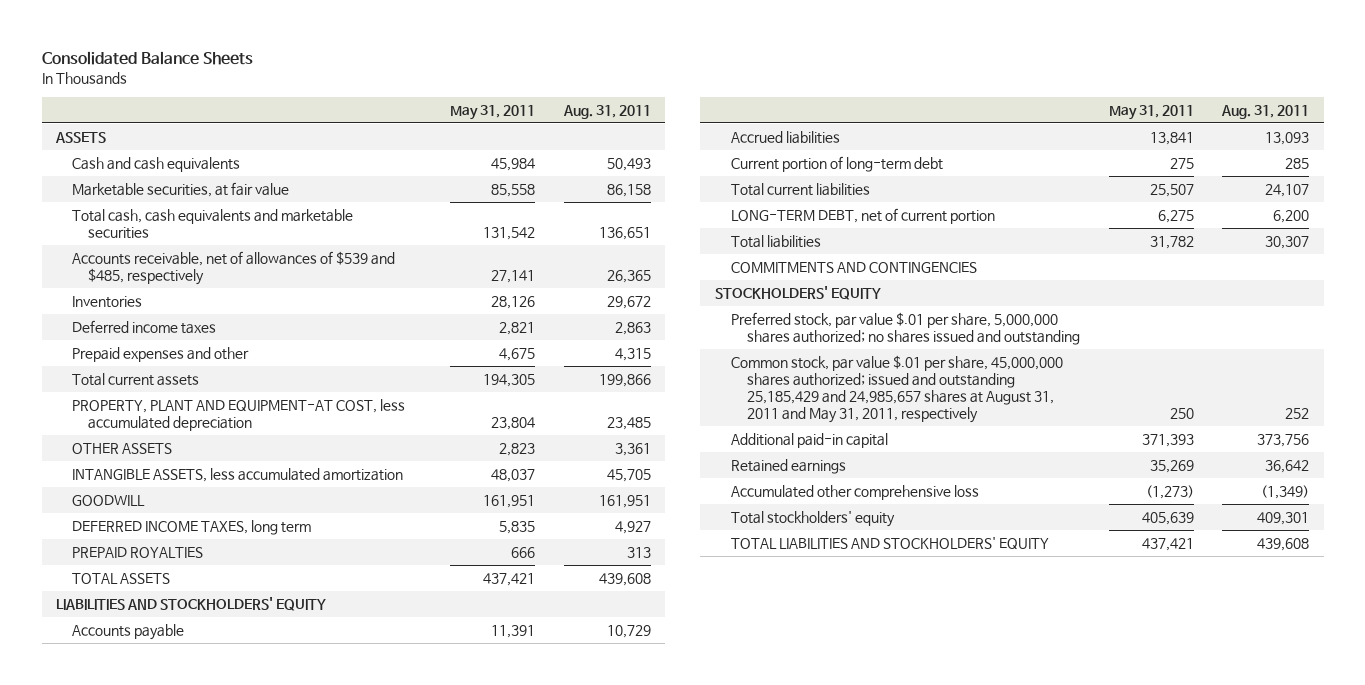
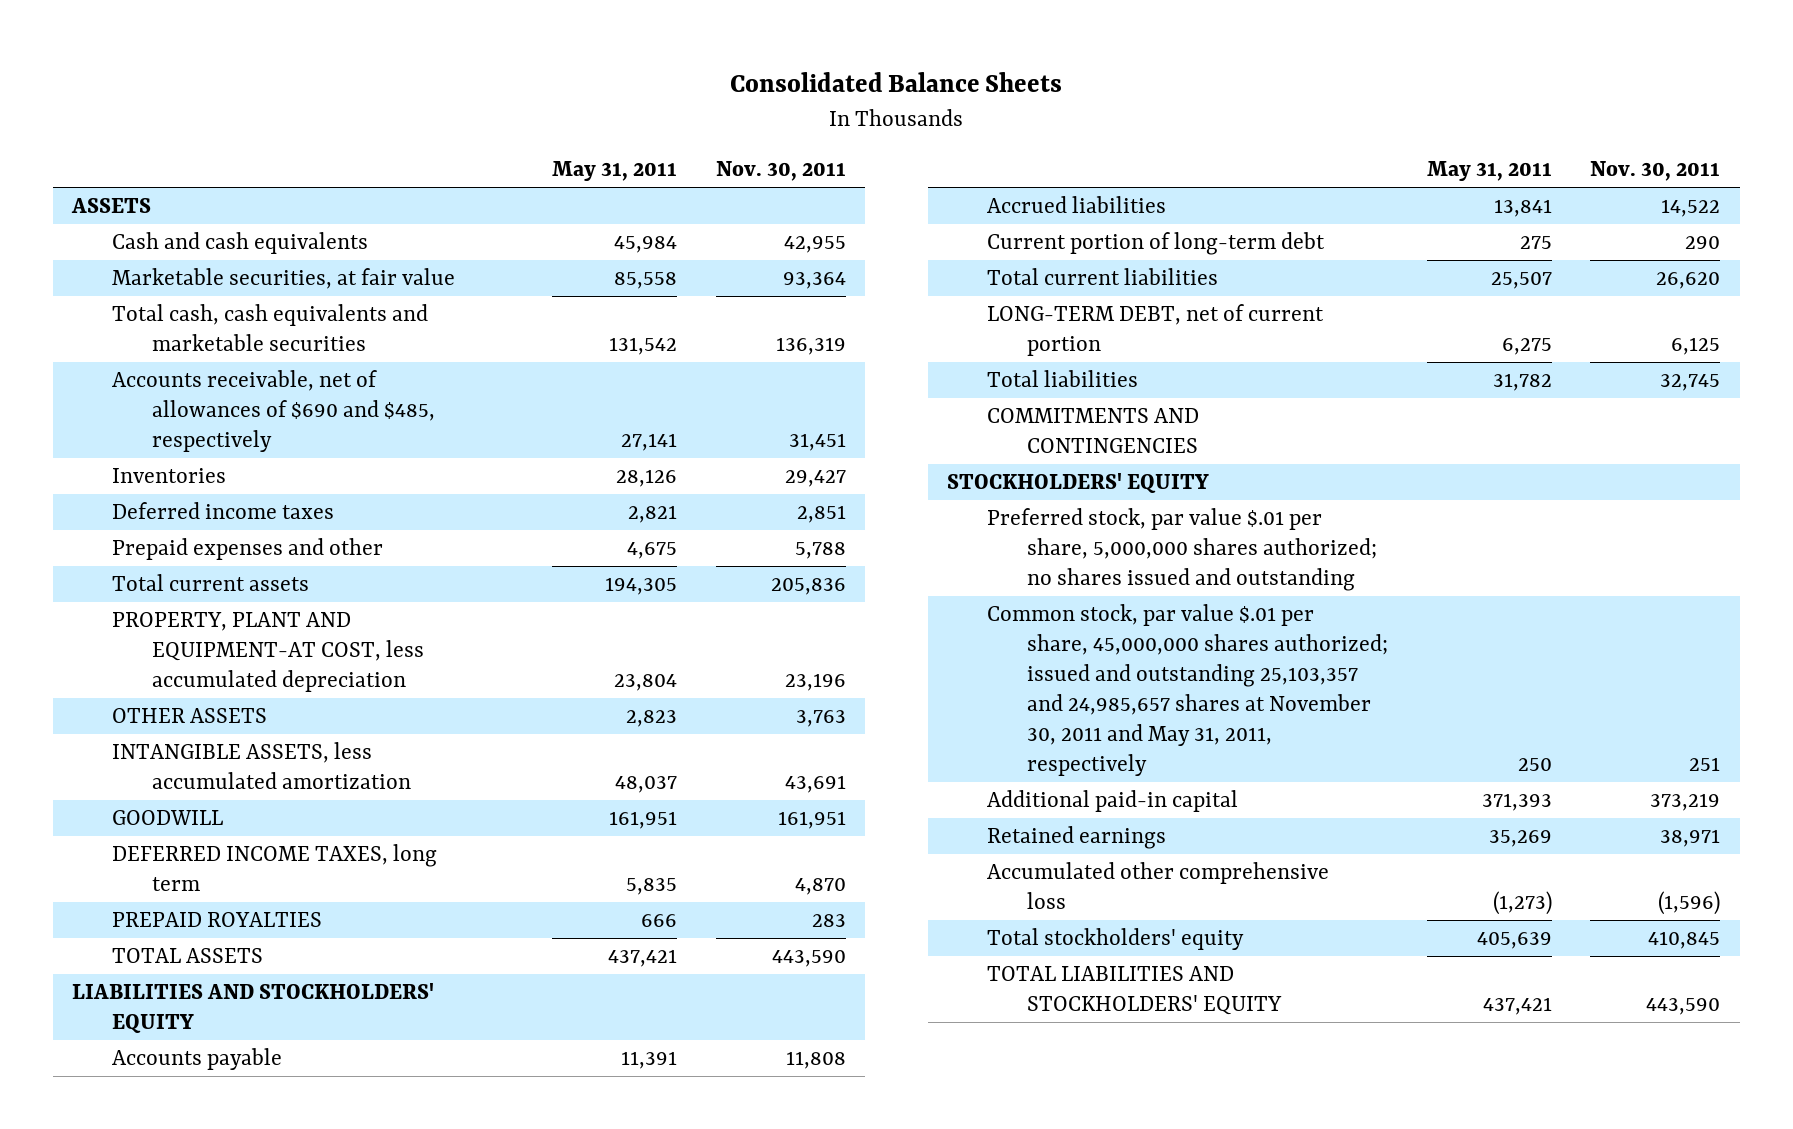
[562,104,651,119] Aug. 31, 2011 -> none
none -> [715,161,846,182] Nov. 30, 2011
[72,250,396,285] Accounts receivable, net of allowances of $539 and $485, respectively -> [112,370,436,453] Accounts receivable, net of allowances of $690 and $485, respectively
[730,354,1063,423] Common stock, par value $.01 per share, 45,000,000 shares authorized; issued and outstanding 25,185,429 and 24,985,657 shares at August 31, 2011 and May 31, 2011, respectively -> [987,604,1388,777] Common stock, par value $.01 per share, 45,000,000 shares authorized; issued and outstanding 25,103,357 and 24,985,657 shares at November 30, 2011 and May 31, 2011, respectively

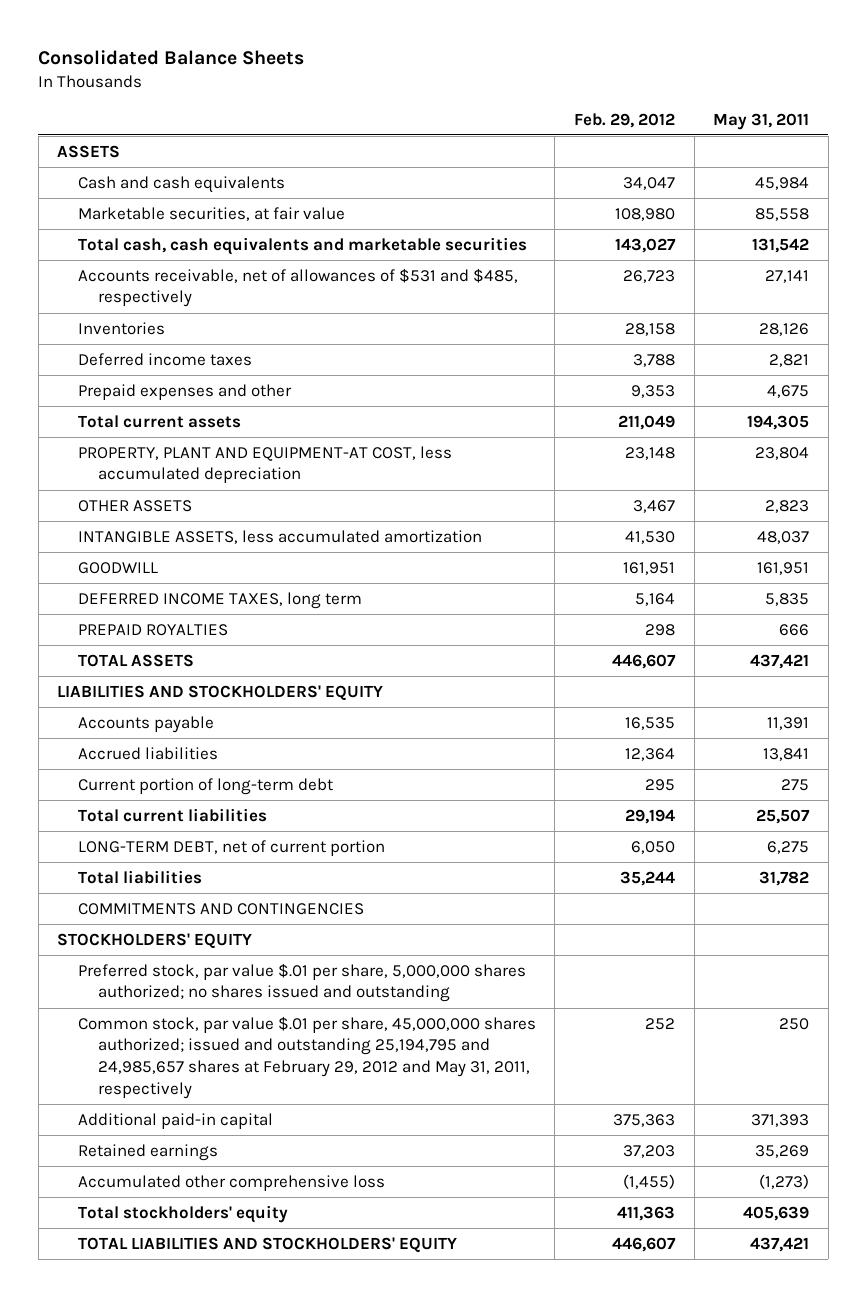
[715,161,846,182] Nov. 30, 2011 -> none
none -> [573,112,675,128] Feb. 29, 2012
[112,370,436,453] Accounts receivable, net of allowances of $690 and $485, respectively -> [77,267,518,308] Accounts receivable, net of allowances of $531 and $485, respectively
[987,604,1388,777] Common stock, par value $.01 per share, 45,000,000 shares authorized; issued and outstanding 25,103,357 and 24,985,657 shares at November 30, 2011 and May 31, 2011, respectively -> [77,1015,536,1099] Common stock, par value $.01 per share, 45,000,000 shares authorized; issued and outstanding 25,194,795 and 24,985,657 shares at February 29, 2012 and May 31, 2011, respectively

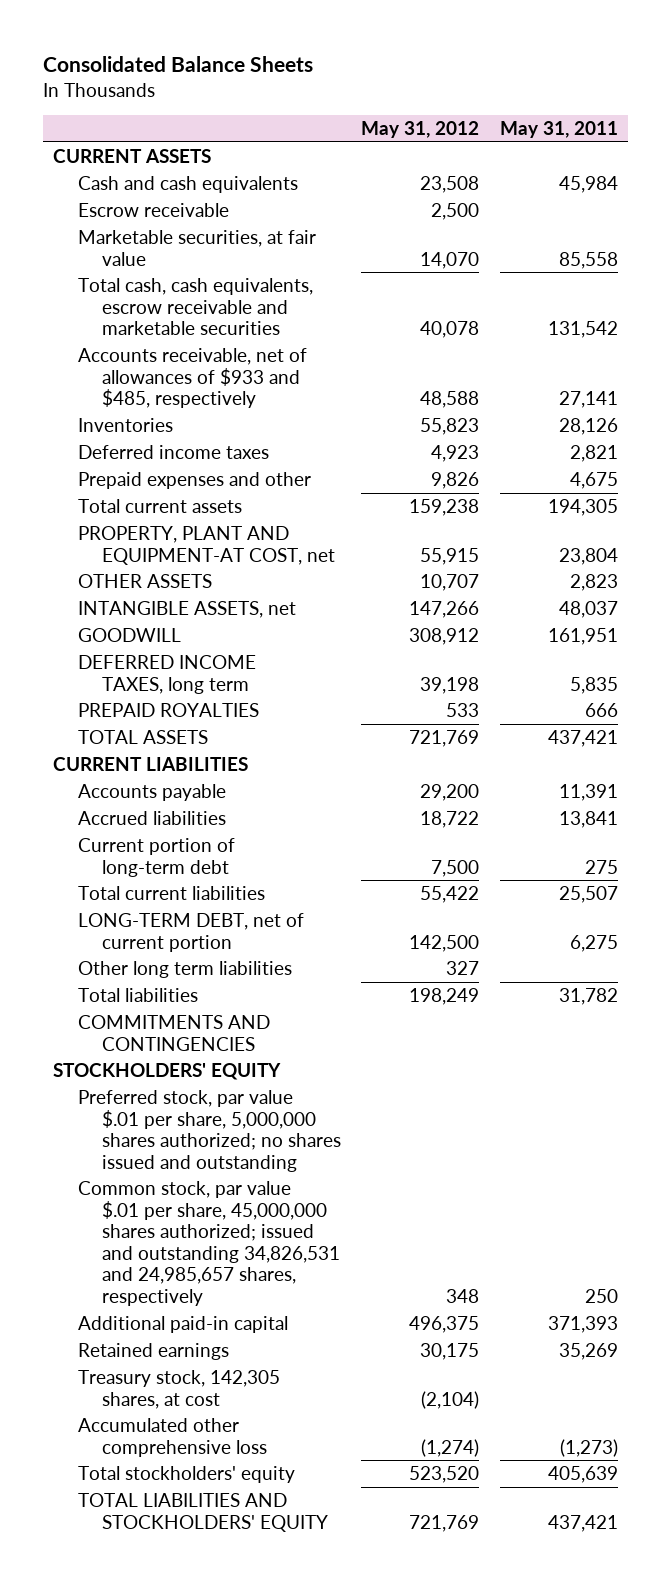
[573,112,675,128] Feb. 29, 2012 -> none
none -> [361,121,480,139] May 31, 2012
[57,144,121,158] ASSETS -> [53,148,212,163] CURRENT ASSETS
none -> [77,202,229,217] Escrow receivable
[77,236,527,255] Total cash, cash equivalents and marketable securities -> [77,277,313,336] Total cash, cash equivalents, escrow receivable and marketable securities
[77,267,518,308] Accounts receivable, net of allowances of $531 and $485, respectively -> [77,347,307,409] Accounts receivable, net of allowances of $933 and $485, respectively
[77,445,452,484] PROPERTY, PLANT AND EQUIPMENT-AT COST, less accumulated depreciation -> [77,525,335,565] PROPERTY, PLANT AND EQUIPMENT-AT COST, net
[77,529,482,544] INTANGIBLE ASSETS, less accumulated amortization -> [77,600,296,618] INTANGIBLE ASSETS, net
[57,684,384,701] LIABILITIES AND STOCKHOLDERS' EQUITY -> none
none -> [53,756,249,771] CURRENT LIABILITIES
none -> [77,960,292,978] Other long term liabilities
[77,1015,536,1099] Common stock, par value $.01 per share, 45,000,000 shares authorized; issued and outstanding 25,194,795 and 24,985,657 shares at February 29, 2012 and May 31, 2011, respectively -> [77,1180,340,1306] Common stock, par value $.01 per share, 45,000,000 shares authorized; issued and outstanding 34,826,531 and 24,985,657 shares, respectively
none -> [77,1369,280,1409] Treasury stock, 142,305 shares, at cost

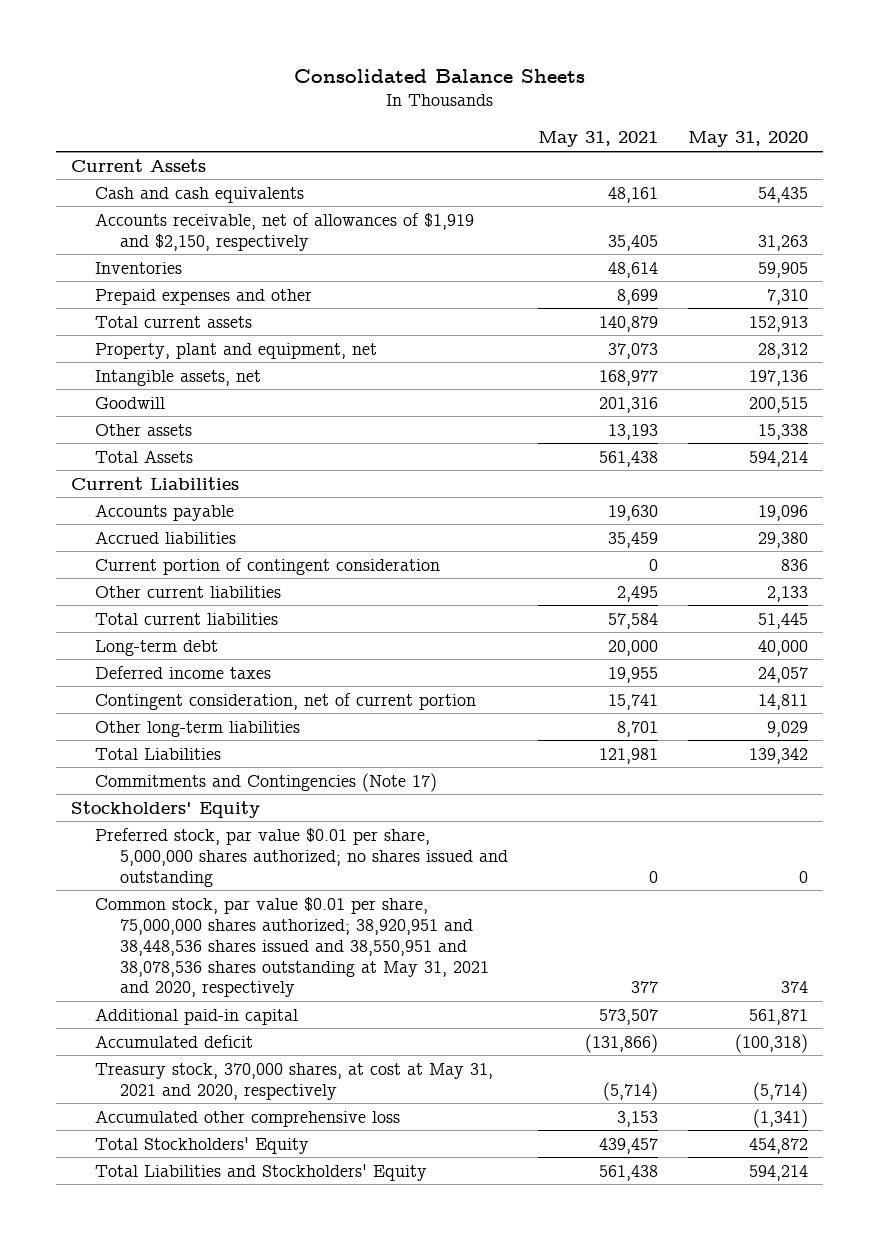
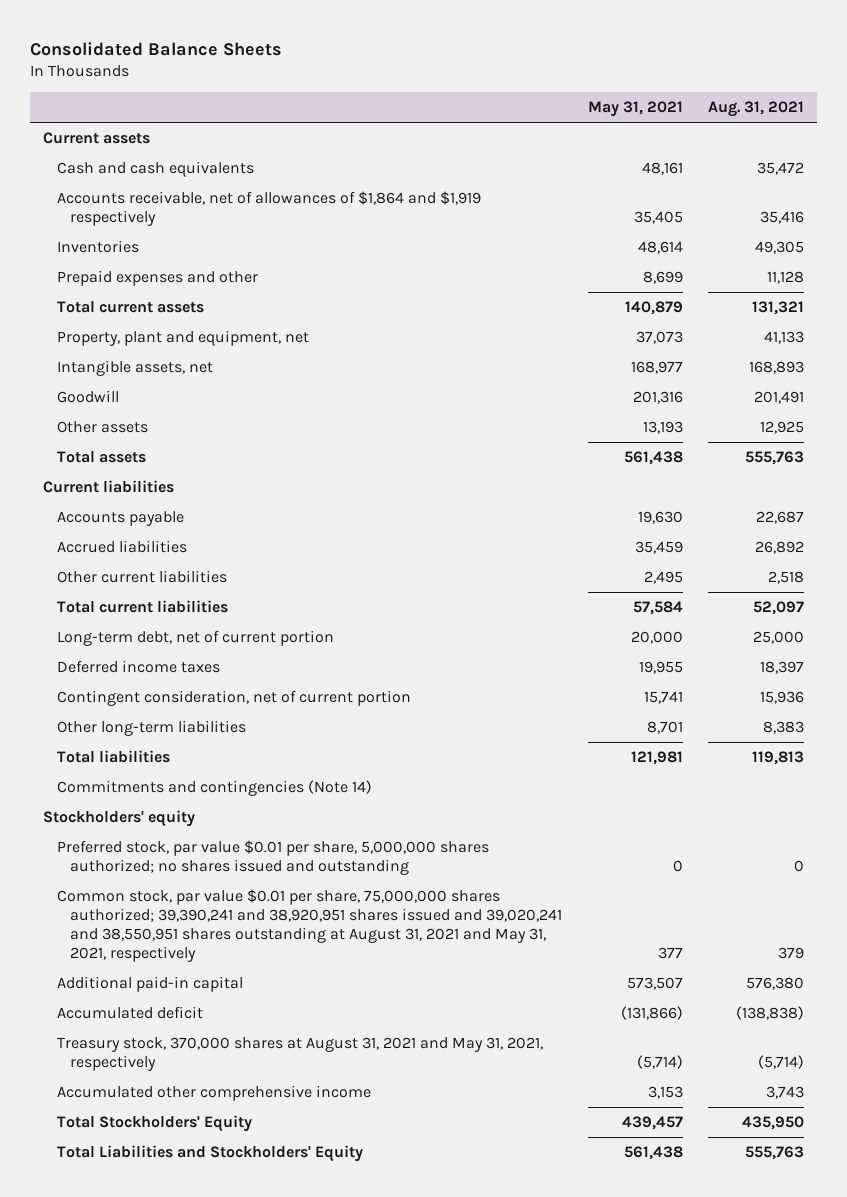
[688,131,809,148] May 31, 2020 -> none
none -> [708,101,805,118] Aug. 31, 2021
[71,158,207,172] Current Assets -> [43,132,151,145] Current assets
[95,212,475,251] Accounts receivable, net of allowances of $1,919 and $2,150, respectively -> [56,191,481,227] Accounts receivable, net of allowances of $1,864 and $1,919 respectively
[95,449,194,463] Total Assets -> [56,451,146,464] Total assets
[71,476,240,490] Current Liabilities -> [43,480,175,494] Current liabilities
[95,557,441,575] Current portion of contingent consideration -> none
[95,639,219,656] Long-term debt -> none
none -> [56,630,334,647] Long-term debt, net of current portion
[95,747,222,760] Total Liabilities -> [56,750,170,764] Total liabilities
[95,772,438,792] Commitments and Contingencies (Note 17) -> [56,780,372,797] Commitments and contingencies (Note 14)
[71,800,261,818] Stockholders' Equity -> [43,810,196,828] Stockholders' equity
[95,896,489,998] Common stock, par value $0.01 per share, 75,000,000 shares authorized; 38,920,951 and 38,448,536 shares issued and 38,550,951 and 38,078,536 shares outstanding at May 31, 2021 and 2020, respectively -> [56,889,563,963] Common stock, par value $0.01 per share, 75,000,000 shares authorized; 39,390,241 and 38,920,951 shares issued and 39,020,241 and 38,550,951 shares outstanding at August 31, 2021 and May 31, 2021, respectively
[95,1062,494,1100] Treasury stock, 370,000 shares, at cost at May 31, 2021 and 2020, respectively -> [56,1037,543,1072] Treasury stock, 370,000 shares at August 31, 2021 and May 31, 2021, respectively
[95,1109,401,1127] Accumulated other comprehensive loss -> [56,1085,371,1102] Accumulated other comprehensive income

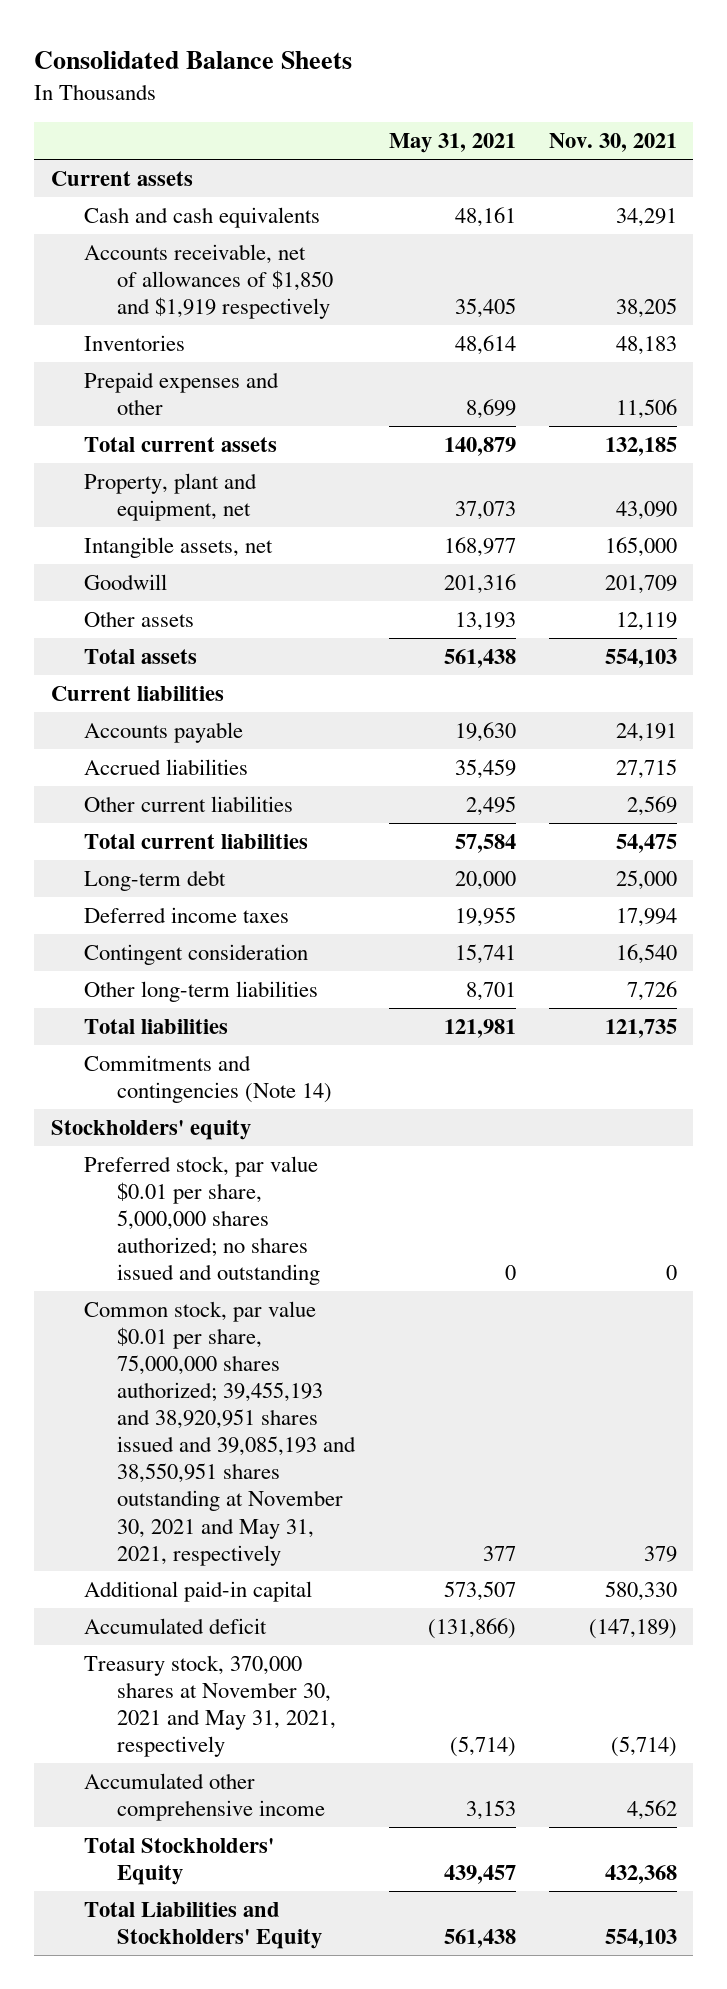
[708,101,805,118] Aug. 31, 2021 -> none
none -> [548,133,677,153] Nov. 30, 2021
[56,191,481,227] Accounts receivable, net of allowances of $1,864 and $1,919 respectively -> [84,243,334,320] Accounts receivable, net of allowances of $1,850 and $1,919 respectively
[56,630,334,647] Long-term debt, net of current portion -> [84,869,227,891] Long-term debt
[56,690,411,707] Contingent consideration, net of current portion -> [84,943,309,965] Contingent consideration
[56,889,563,963] Common stock, par value $0.01 per share, 75,000,000 shares authorized; 39,390,241 and 38,920,951 shares issued and 39,020,241 and 38,550,951 shares outstanding at August 31, 2021 and May 31, 2021, respectively -> [84,1300,357,1566] Common stock, par value $0.01 per share, 75,000,000 shares authorized; 39,455,193 and 38,920,951 shares issued and 39,085,193 and 38,550,951 shares outstanding at November 30, 2021 and May 31, 2021, respectively
[56,1037,543,1072] Treasury stock, 370,000 shares at August 31, 2021 and May 31, 2021, respectively -> [84,1654,337,1758] Treasury stock, 370,000 shares at November 30, 2021 and May 31, 2021, respectively

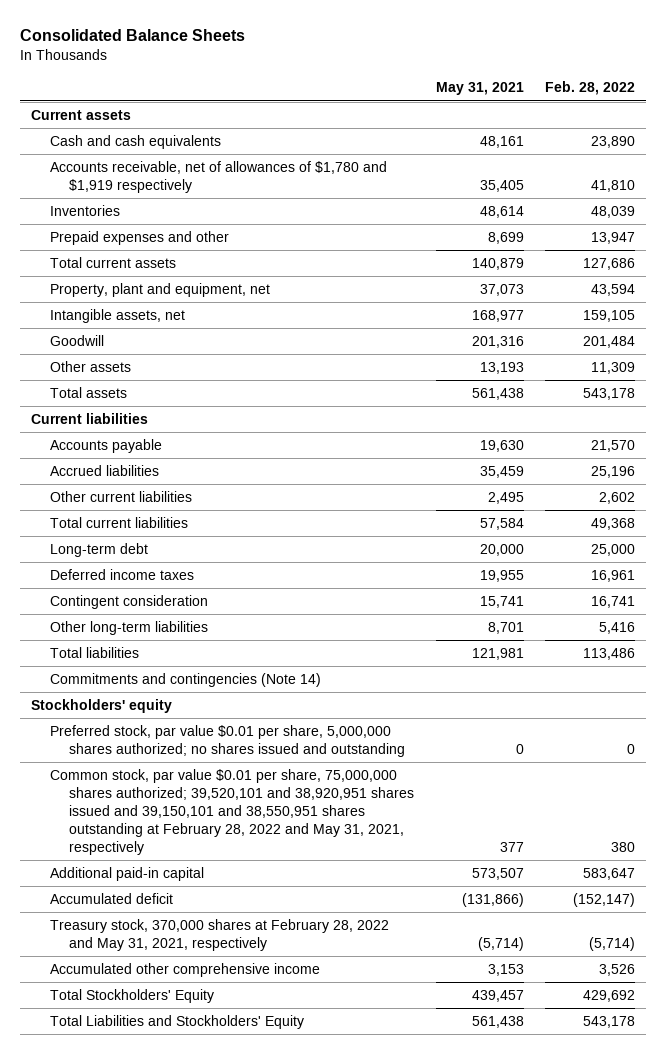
[548,133,677,153] Nov. 30, 2021 -> none
none -> [545,81,636,96] Feb. 28, 2022
[84,243,334,320] Accounts receivable, net of allowances of $1,850 and $1,919 respectively -> [49,160,387,193] Accounts receivable, net of allowances of $1,780 and $1,919 respectively
[84,1300,357,1566] Common stock, par value $0.01 per share, 75,000,000 shares authorized; 39,455,193 and 38,920,951 shares issued and 39,085,193 and 38,550,951 shares outstanding at November 30, 2021 and May 31, 2021, respectively -> [49,768,415,855] Common stock, par value $0.01 per share, 75,000,000 shares authorized; 39,520,101 and 38,920,951 shares issued and 39,150,101 and 38,550,951 shares outstanding at February 28, 2022 and May 31, 2021, respectively
[84,1654,337,1758] Treasury stock, 370,000 shares at November 30, 2021 and May 31, 2021, respectively -> [49,918,389,951] Treasury stock, 370,000 shares at February 28, 2022 and May 31, 2021, respectively

